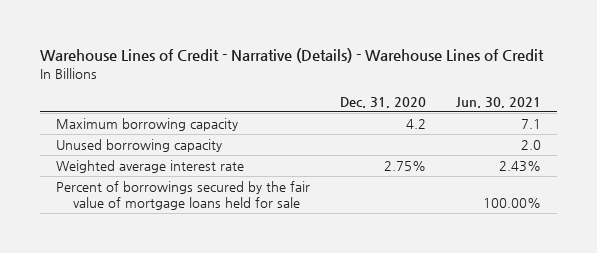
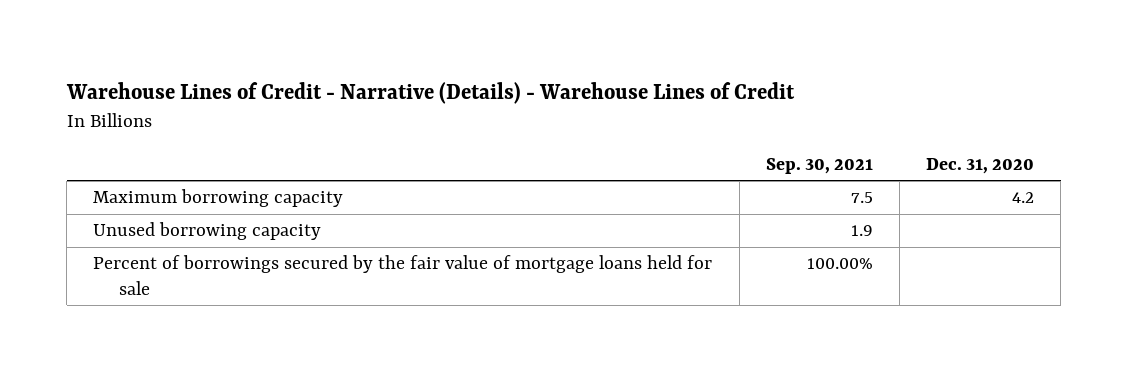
[456,96,542,108] Jun. 30, 2021 -> none
none -> [765,157,873,174] Sep. 30, 2021
[55,159,244,173] Weighted average interest rate -> none

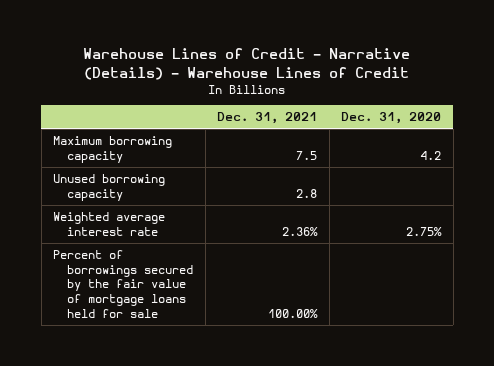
[765,157,873,174] Sep. 30, 2021 -> none
none -> [217,112,318,125] Dec. 31, 2021
none -> [53,212,166,236] Weighted average interest rate

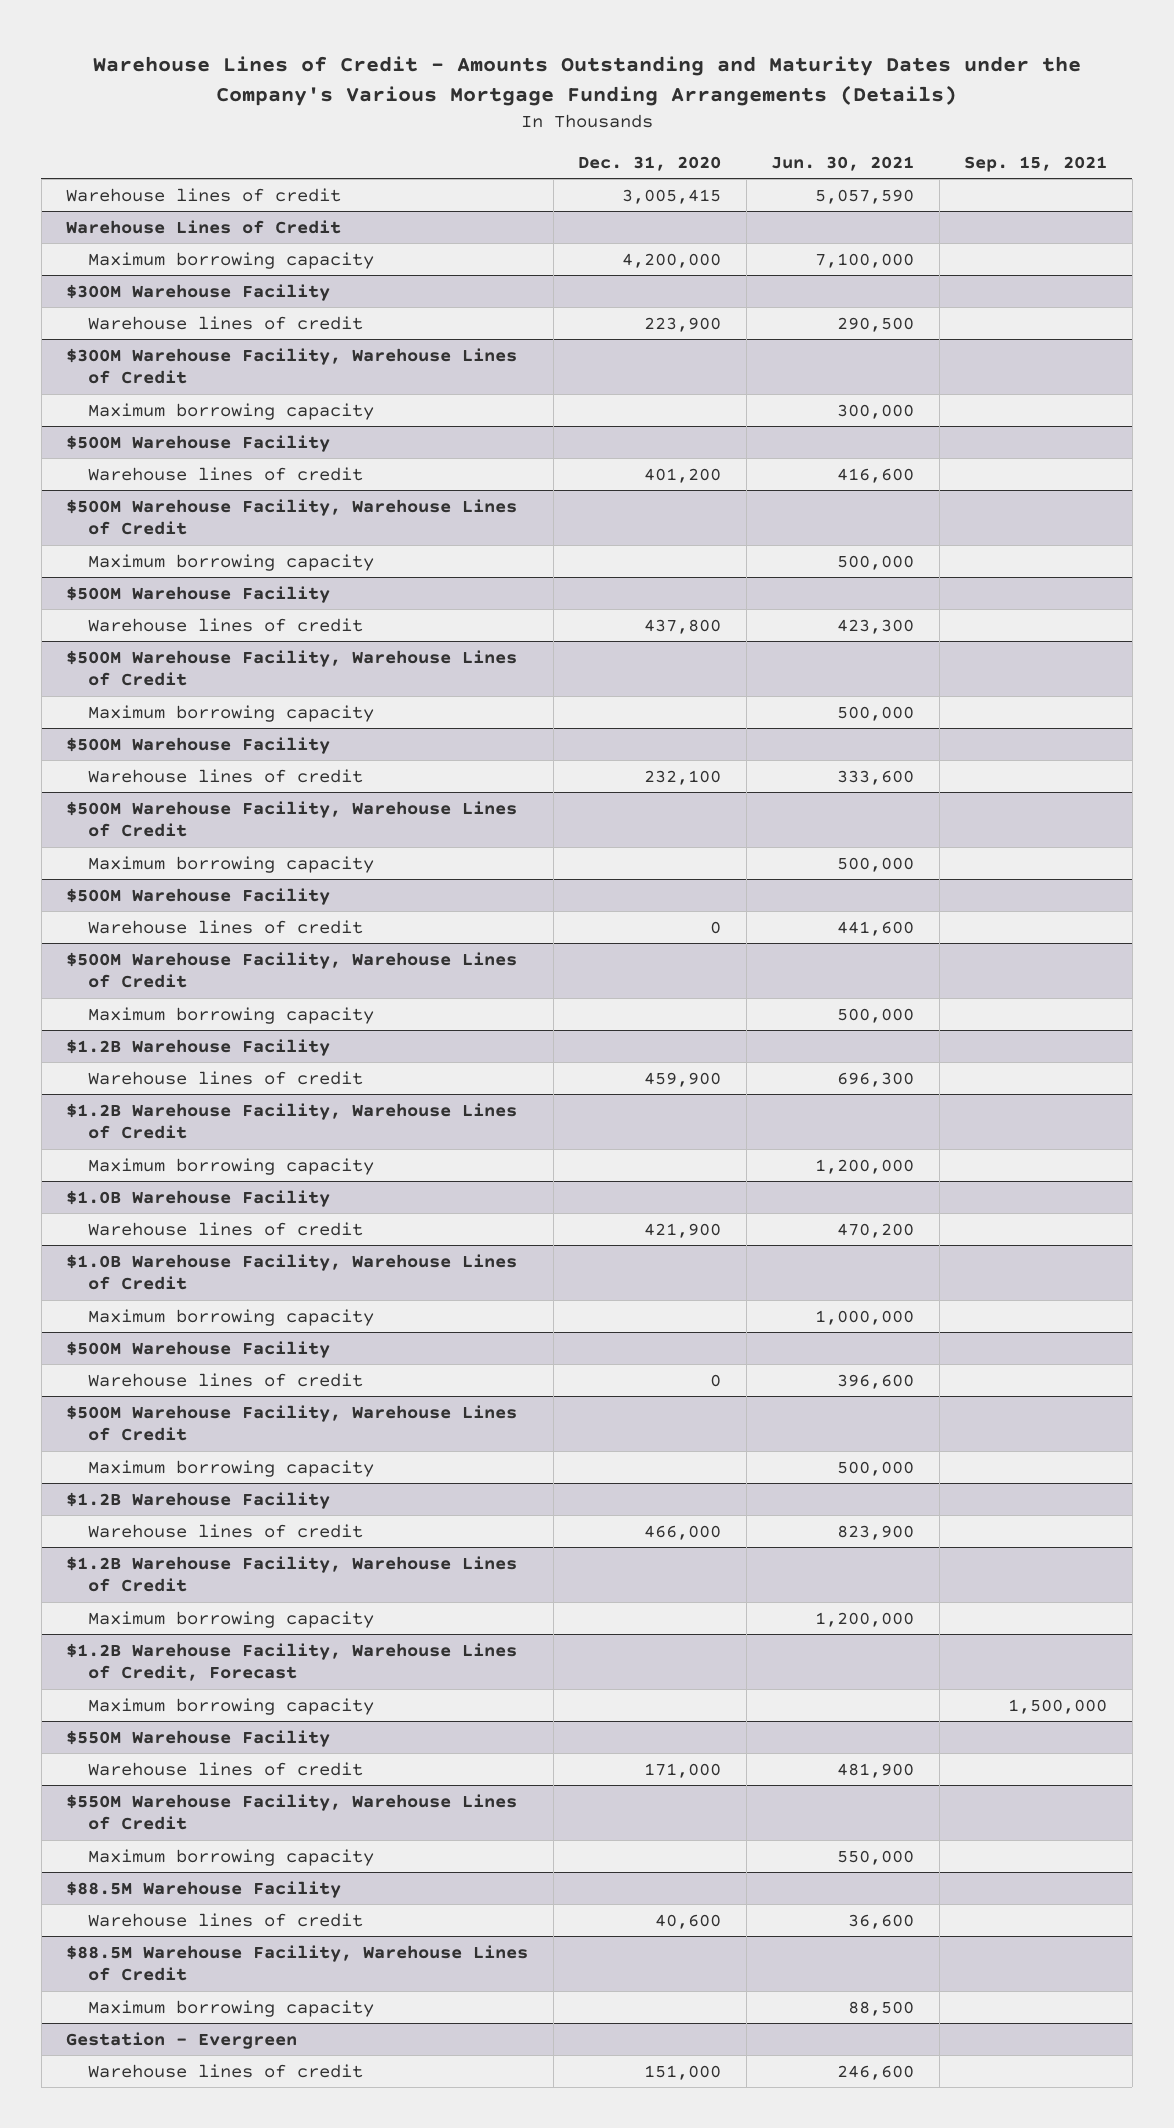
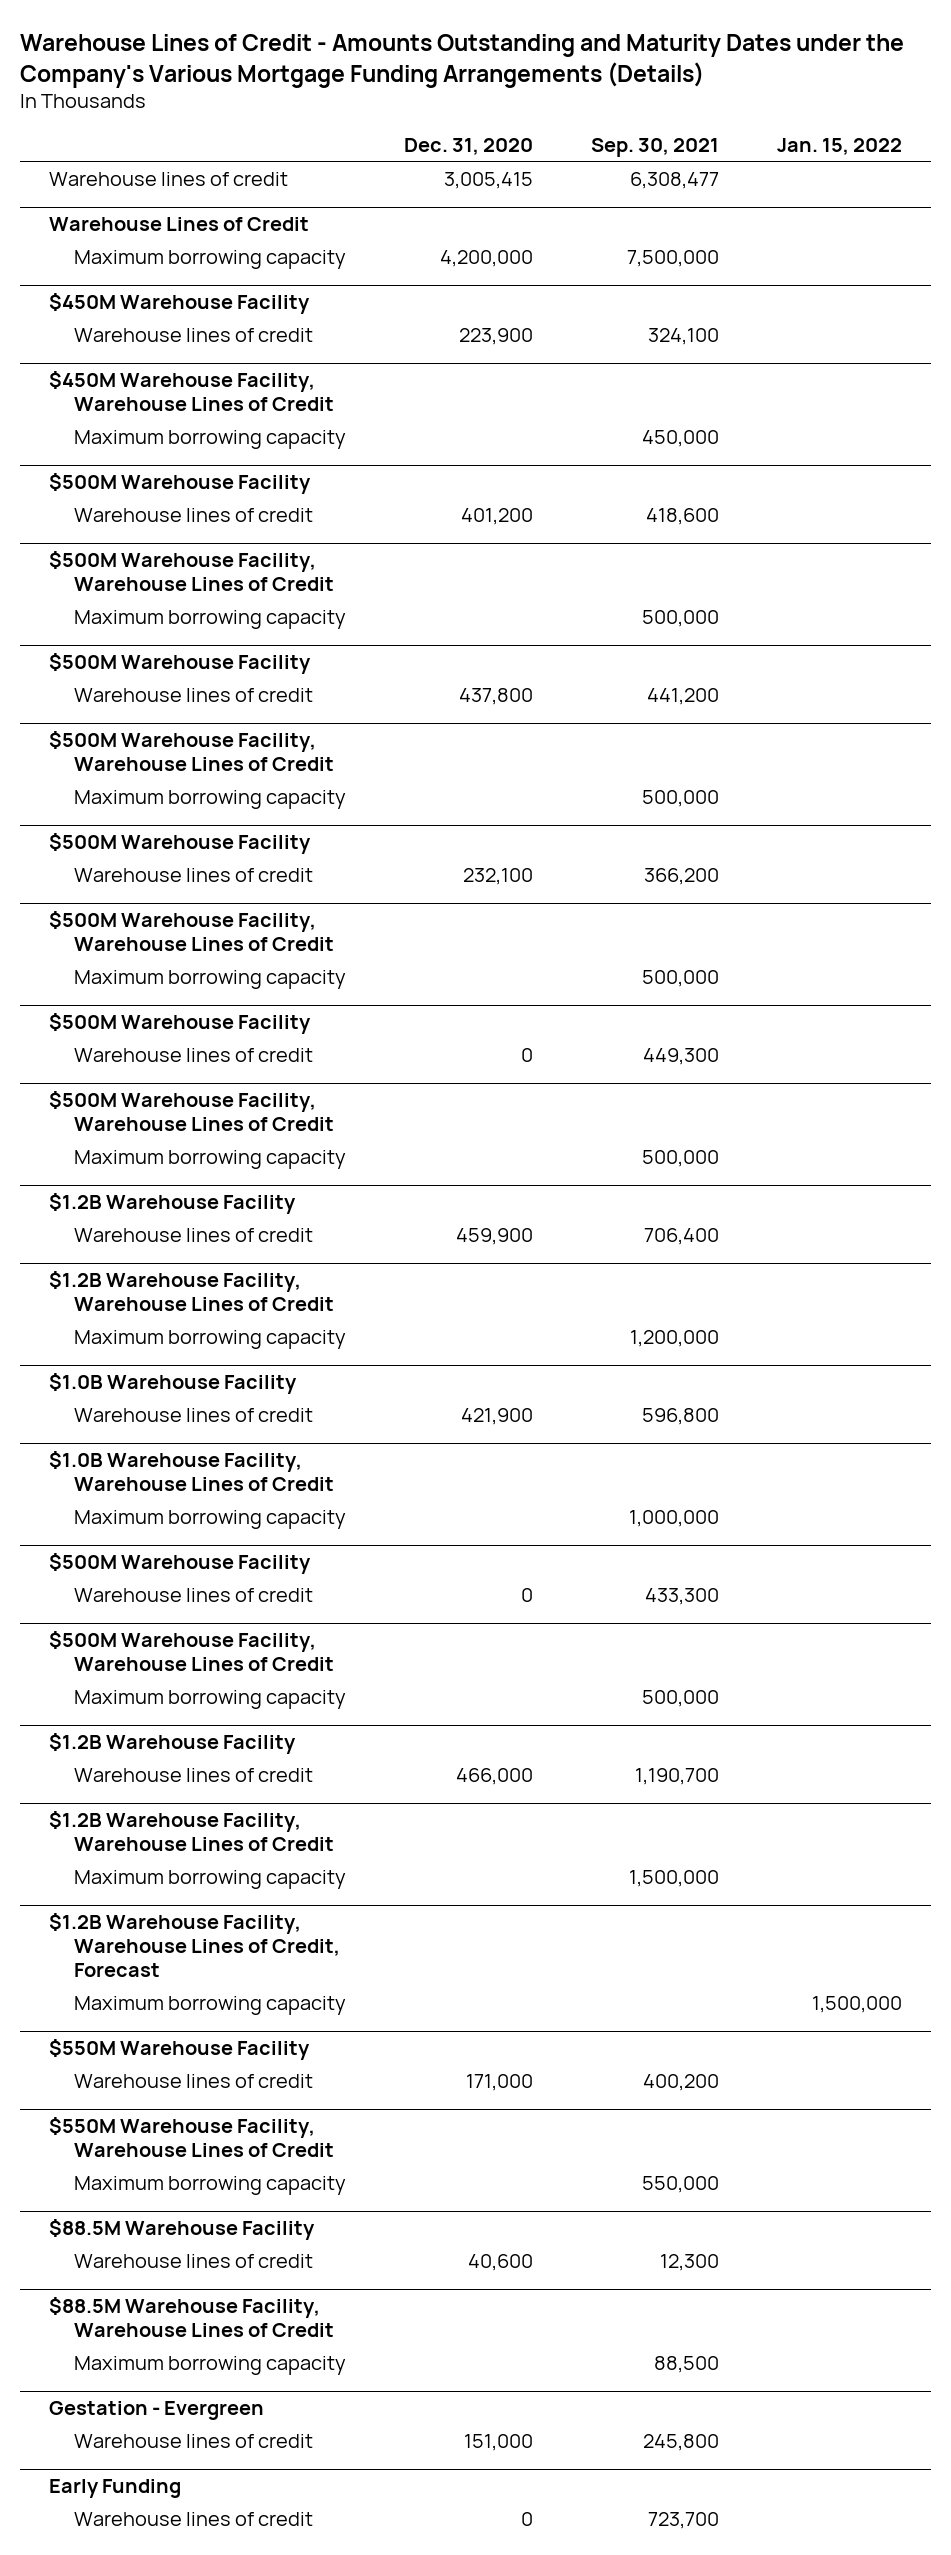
[771,155,915,171] Jun. 30, 2021 -> none
[964,155,1108,172] Sep. 15, 2021 -> none
none -> [590,138,719,158] Sep. 30, 2021
none -> [777,138,903,156] Jan. 15, 2022
[66,283,331,301] $300M Warehouse Facility -> [48,292,310,314] $450M Warehouse Facility
[66,347,518,385] $300M Warehouse Facility, Warehouse Lines of Credit -> [48,370,334,411] $450M Warehouse Facility, Warehouse Lines of Credit
none -> [48,2478,181,2498] Early Funding
none -> [73,2511,313,2526] Warehouse lines of credit

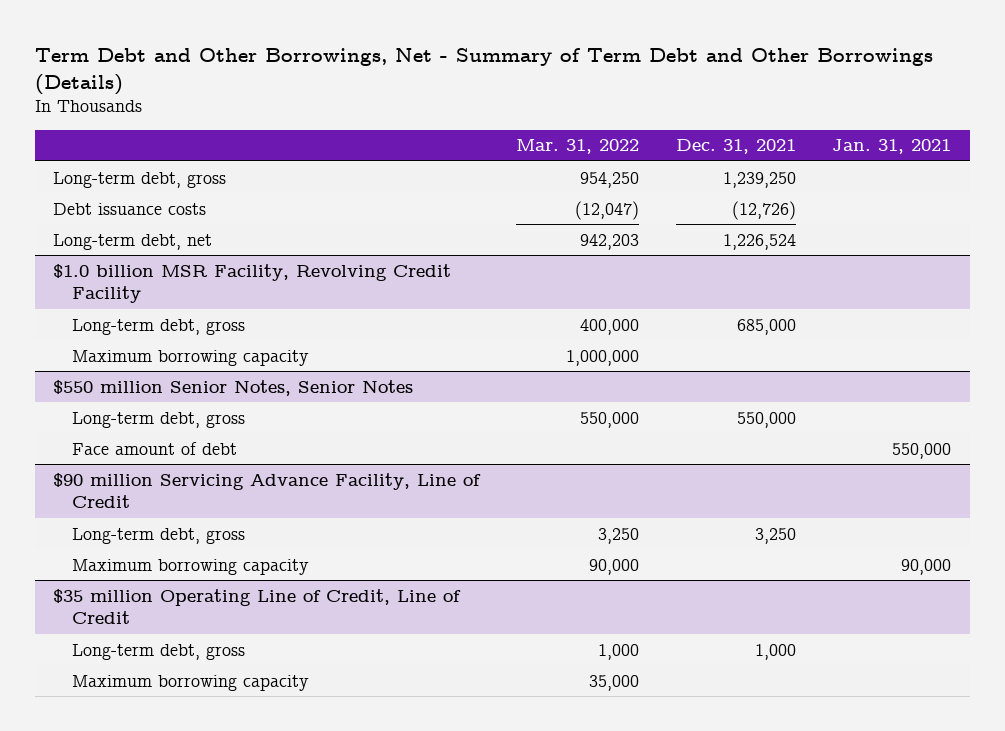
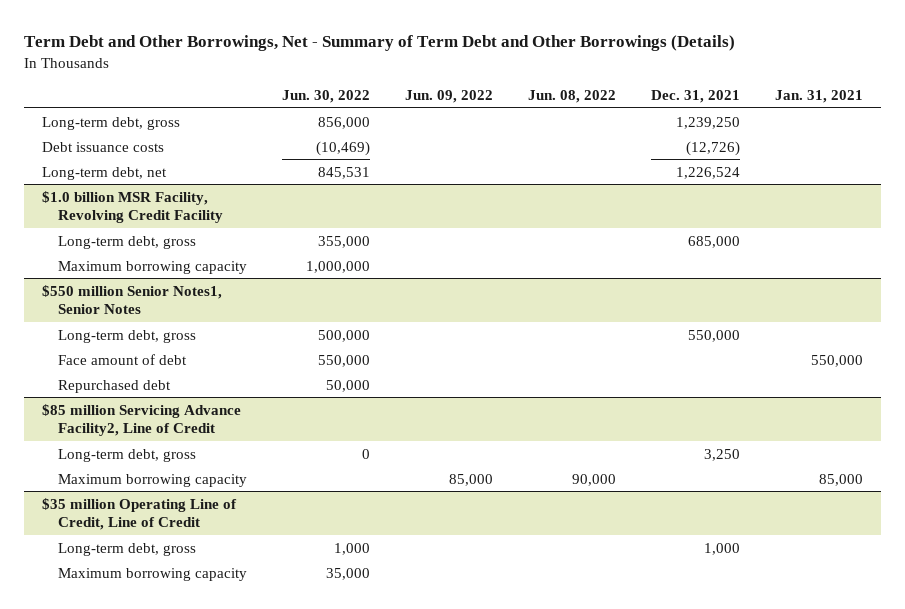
[515,139,639,155] Mar. 31, 2022 -> none
none -> [281,90,370,104] Jun. 30, 2022
none -> [404,90,493,104] Jun. 09, 2022
none -> [527,90,616,104] Jun. 08, 2022
[53,379,414,396] $550 million Senior Notes, Senior Notes -> [41,284,222,315] $550 million Senior Notes1, Senior Notes
none -> [57,379,171,393] Repurchased debt
[53,472,482,509] $90 million Servicing Advance Facility, Line of Credit -> [41,403,241,437] $85 million Servicing Advance Facility2, Line of Credit
[901,558,952,575] 90,000 -> [819,473,864,486] 85,000

